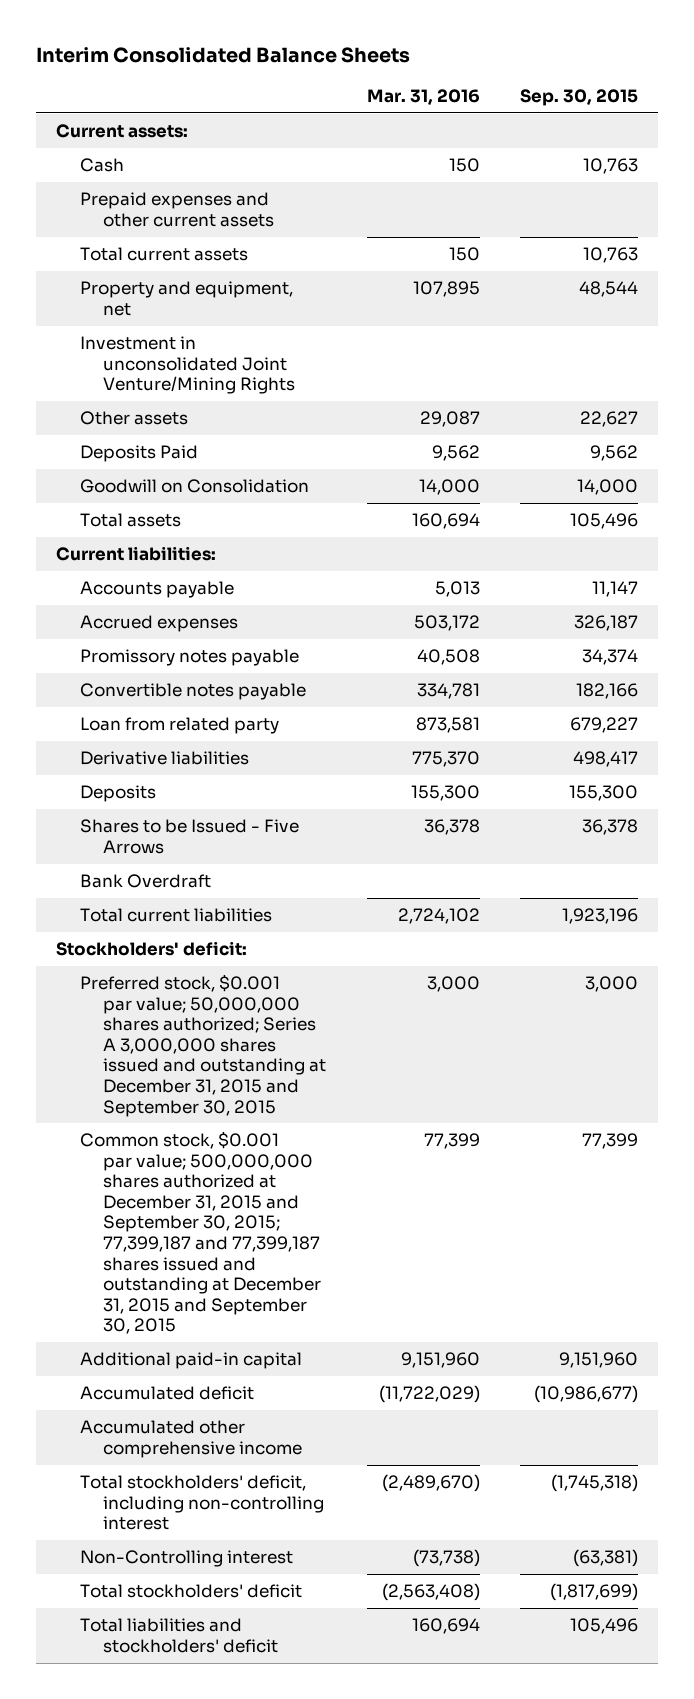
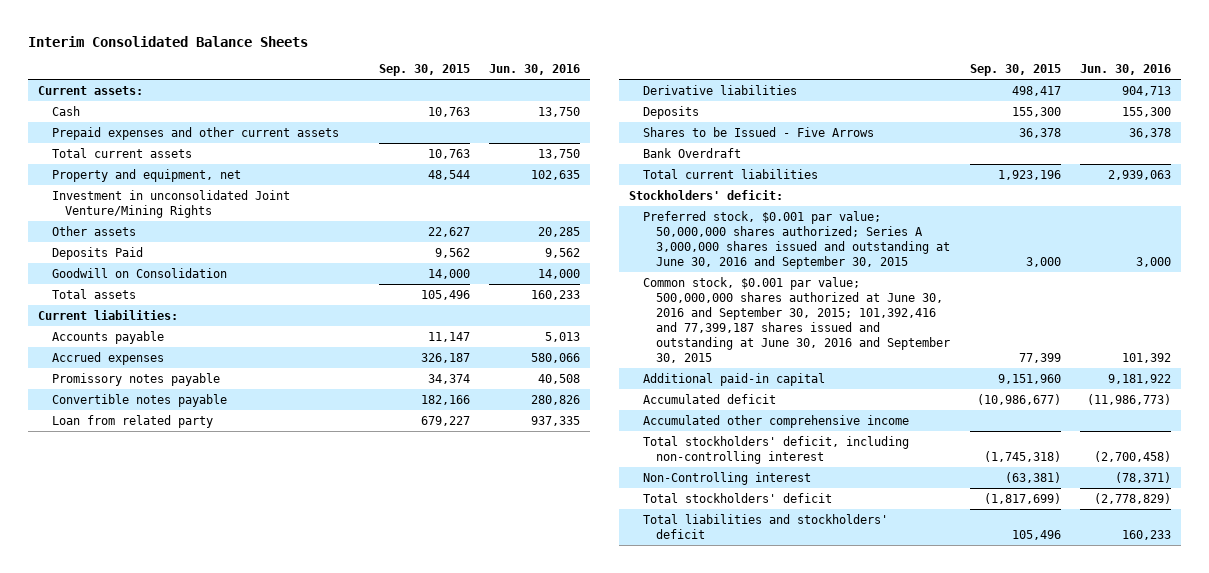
[366,89,480,106] Mar. 31, 2016 -> none
none -> [489,64,581,76] Jun. 30, 2016
[79,974,327,1117] Preferred stock, $0.001 par value; 50,000,000 shares authorized; Series A 3,000,000 shares issued and outstanding at December 31, 2015 and September 30, 2015 -> [642,210,951,269] Preferred stock, $0.001 par value; 50,000,000 shares authorized; Series A 3,000,000 shares issued and outstanding at June 30, 2016 and September 30, 2015
[79,1131,322,1335] Common stock, $0.001 par value; 500,000,000 shares authorized at December 31, 2015 and September 30, 2015; 77,399,187 and 77,399,187 shares issued and outstanding at December 31, 2015 and September 30, 2015 -> [642,276,951,363] Common stock, $0.001 par value; 500,000,000 shares authorized at June 30, 2016 and September 30, 2015; 101,392,416 and 77,399,187 shares issued and outstanding at June 30, 2016 and September 30, 2015

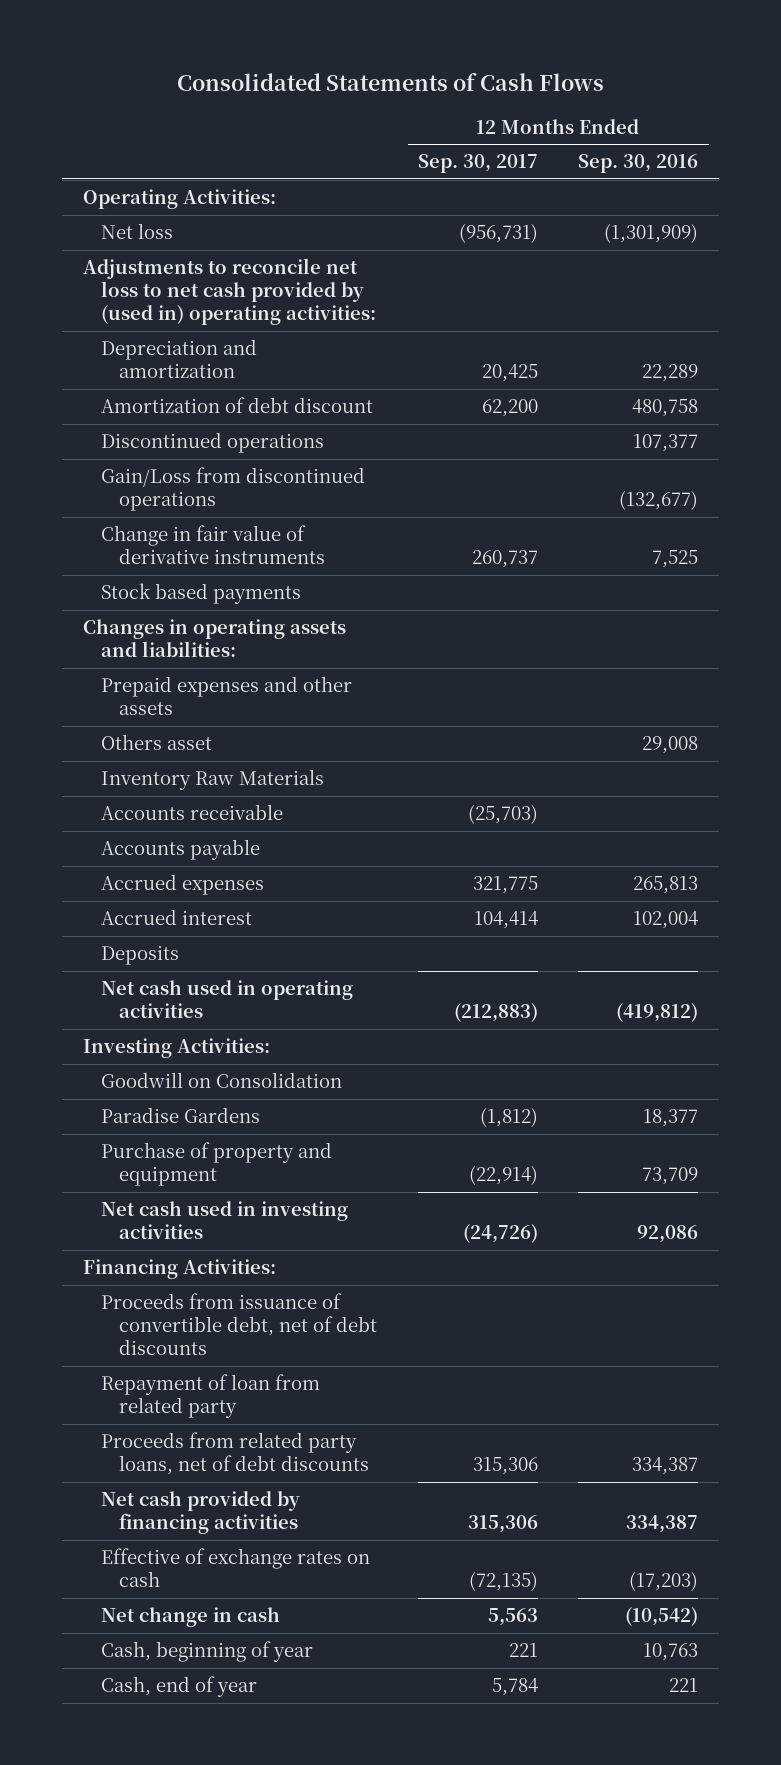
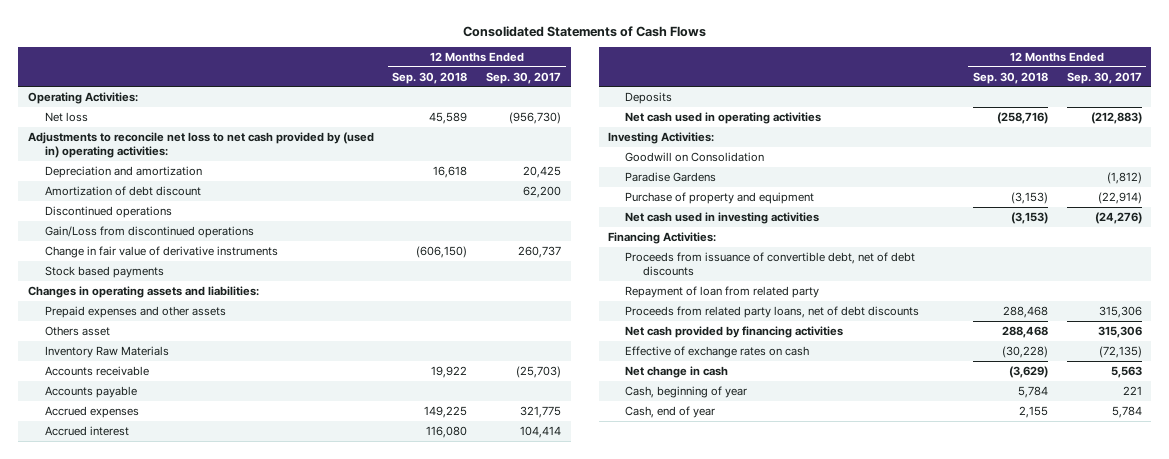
[578,154,699,174] Sep. 30, 2016 -> none
none -> [392,71,468,84] Sep. 30, 2018
[458,223,538,244] (956,731) -> [509,111,562,124] (956,730)
[462,1224,538,1244] (24,726) -> [1094,211,1142,224] (24,276)

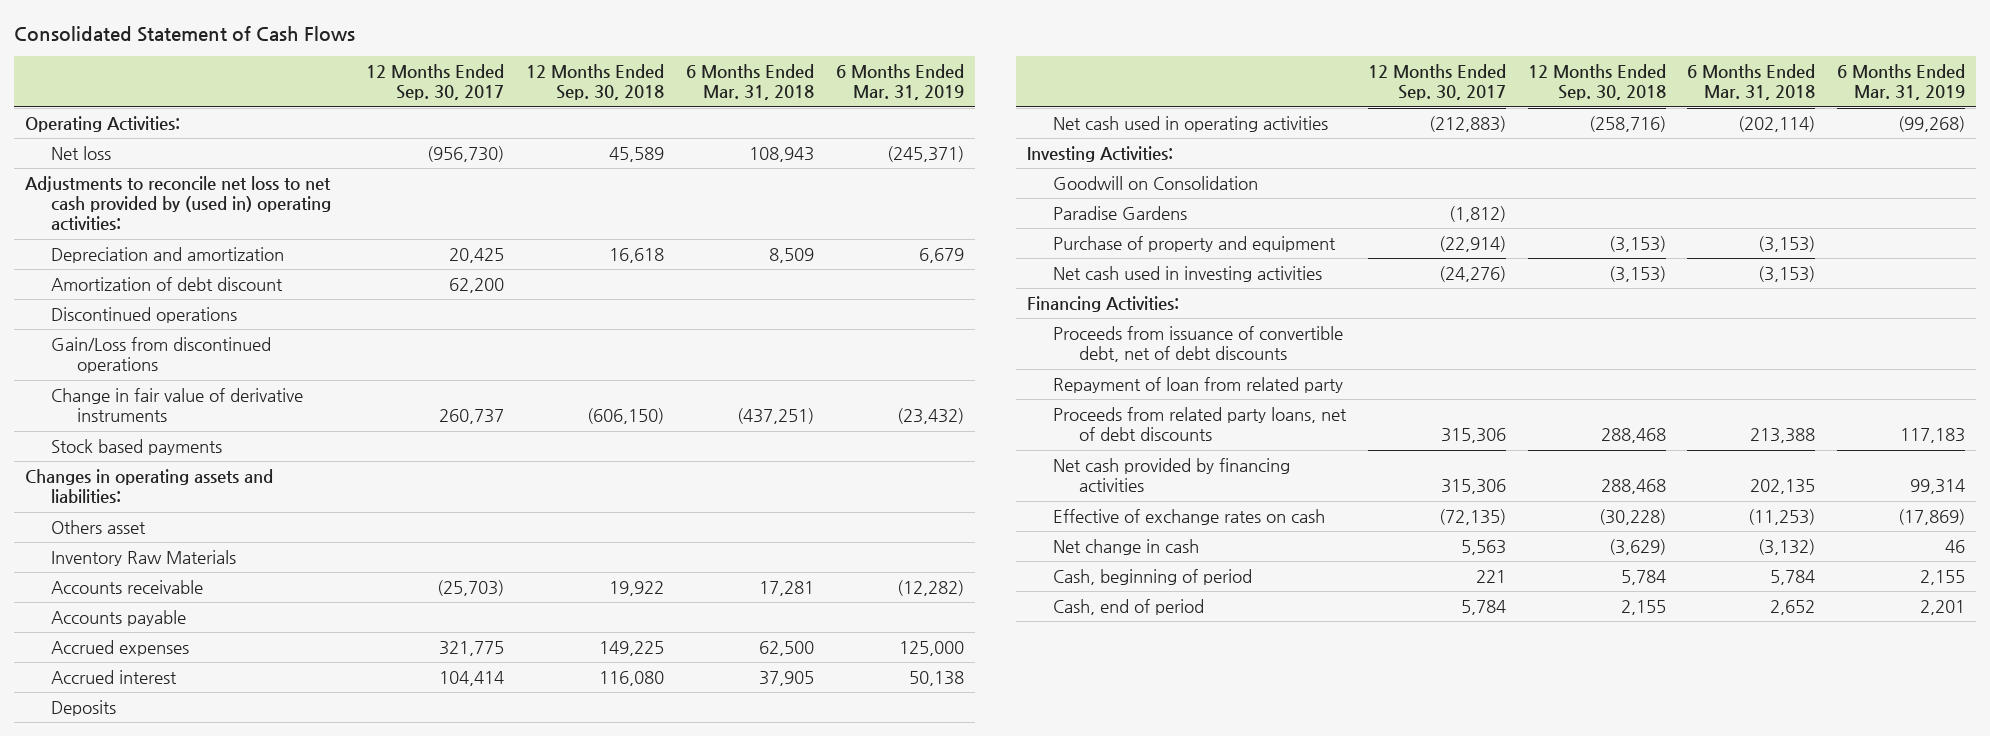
[462,25,706,37] Consolidated Statements of Cash Flows -> [13,25,355,42] Consolidated Statement of Cash Flows
none -> [685,63,814,101] 6 Months Ended Mar. 31, 2018
none -> [835,63,964,101] 6 Months Ended Mar. 31, 2019
[44,305,226,318] Prepaid expenses and other assets -> none
[625,385,748,398] Cash, beginning of year -> [1052,568,1252,585] Cash, beginning of period
[625,405,716,418] Cash, end of year -> [1052,598,1204,615] Cash, end of period

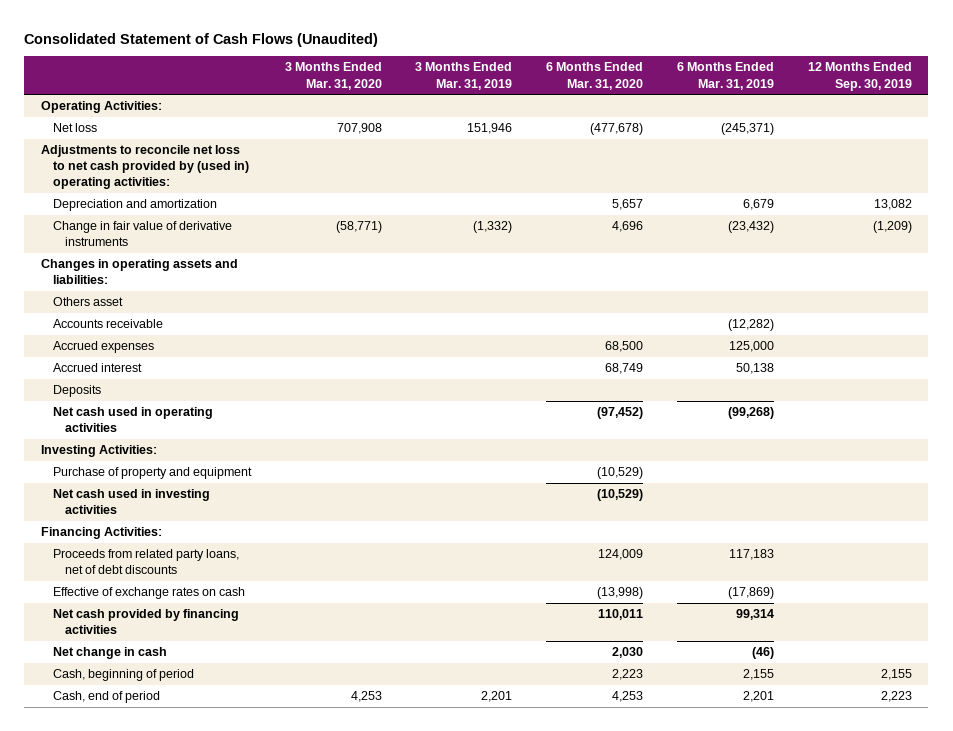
[13,25,355,42] Consolidated Statement of Cash Flows -> [24,32,379,47] Consolidated Statement of Cash Flows (Unaudited)
[365,63,504,101] 12 Months Ended Sep. 30, 2017 -> none
[525,63,664,101] 12 Months Ended Sep. 30, 2018 -> none
[685,63,814,101] 6 Months Ended Mar. 31, 2018 -> none
none -> [284,62,382,90] 3 Months Ended Mar. 31, 2020
none -> [415,62,513,90] 3 Months Ended Mar. 31, 2019
none -> [546,62,644,90] 6 Months Ended Mar. 31, 2020
none -> [807,62,912,91] 12 Months Ended Sep. 30, 2019
[51,276,284,291] Amortization of debt discount -> none
[51,306,238,323] Discontinued operations -> none
[51,336,272,374] Gain/Loss from discontinued operations -> none
[51,438,223,455] Stock based payments -> none
[51,549,237,566] Inventory Raw Materials -> none
[51,609,187,626] Accounts payable -> none
[1052,175,1258,190] Goodwill on Consolidation -> none
[1052,205,1187,220] Paradise Gardens -> none
[1052,325,1343,363] Proceeds from issuance of convertible debt, net of debt discounts -> none
[1052,376,1343,393] Repayment of loan from related party -> none
[1052,457,1290,493] Net cash provided by financing activities -> [53,609,240,635] Net cash provided by financing activities
[1945,539,1966,553] 46 -> [751,647,774,660] (46)

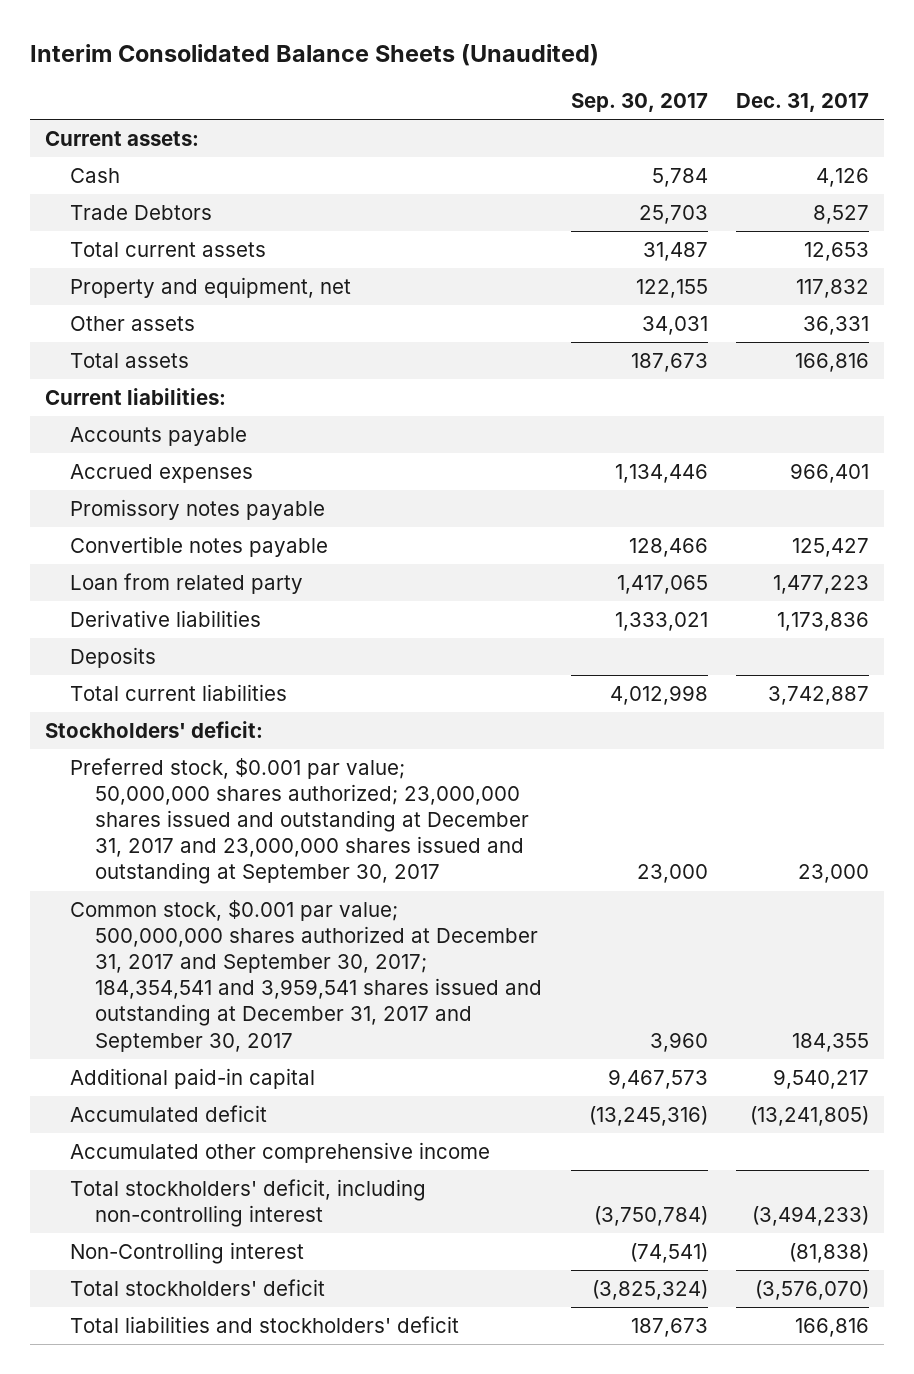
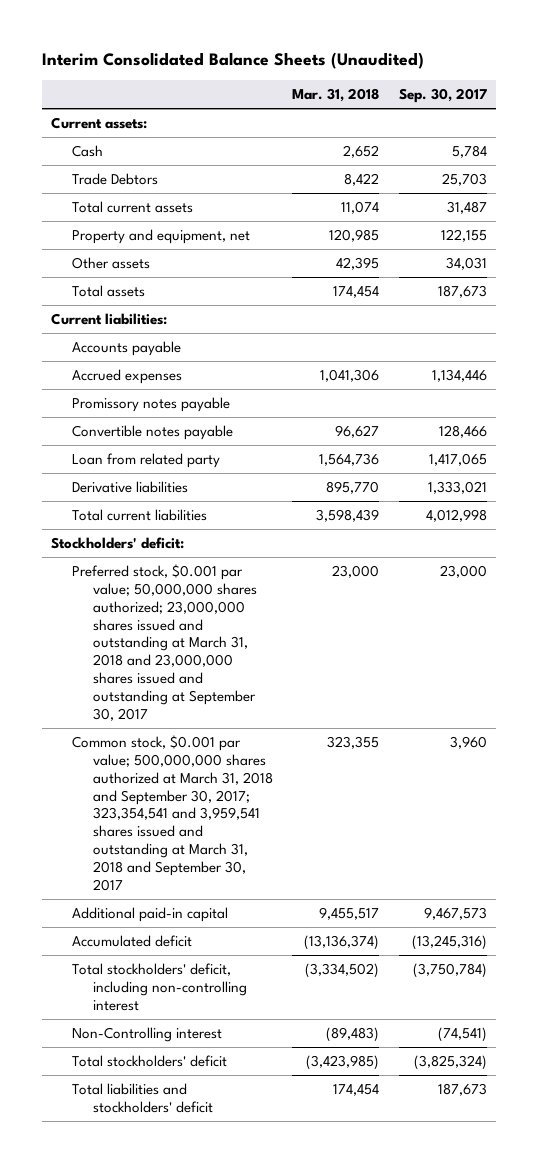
[736,93,870,113] Dec. 31, 2017 -> none
none -> [292,87,380,102] Mar. 31, 2018
[69,646,156,668] Deposits -> none
[69,757,529,885] Preferred stock, $0.001 par value; 50,000,000 shares authorized; 23,000,000 shares issued and outstanding at December 31, 2017 and 23,000,000 shares issued and outstanding at September 30, 2017 -> [72,563,258,721] Preferred stock, $0.001 par value; 50,000,000 shares authorized; 23,000,000 shares issued and outstanding at March 31, 2018 and 23,000,000 shares issued and outstanding at September 30, 2017
[69,899,542,1052] Common stock, $0.001 par value; 500,000,000 shares authorized at December 31, 2017 and September 30, 2017; 184,354,541 and 3,959,541 shares issued and outstanding at December 31, 2017 and September 30, 2017 -> [72,734,274,891] Common stock, $0.001 par value; 500,000,000 shares authorized at March 31, 2018 and September 30, 2017; 323,354,541 and 3,959,541 shares issued and outstanding at March 31, 2018 and September 30, 2017
[69,1141,490,1163] Accumulated other comprehensive income -> none

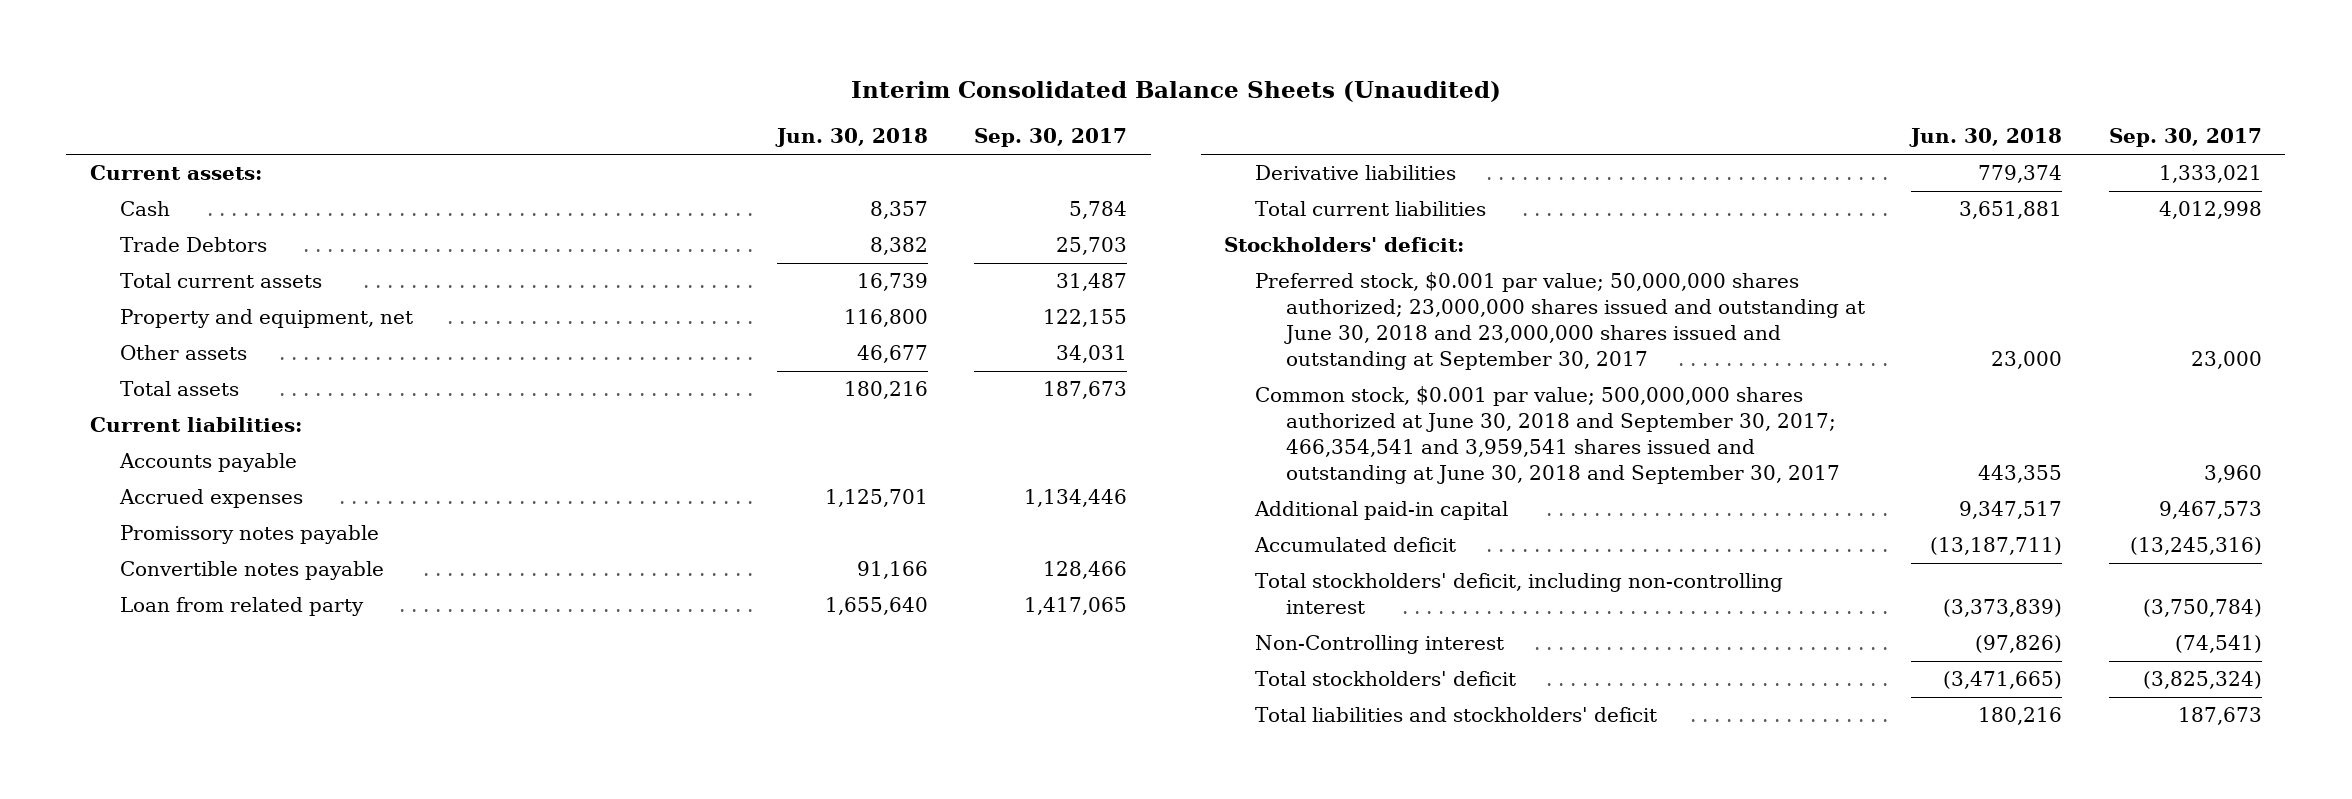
[292,87,380,102] Mar. 31, 2018 -> none
none -> [774,128,928,148] Jun. 30, 2018
[72,563,258,721] Preferred stock, $0.001 par value; 50,000,000 shares authorized; 23,000,000 shares issued and outstanding at March 31, 2018 and 23,000,000 shares issued and outstanding at September 30, 2017 -> [1255,272,1865,370] Preferred stock, $0.001 par value; 50,000,000 shares authorized; 23,000,000 shares issued and outstanding at June 30, 2018 and 23,000,000 shares issued and outstanding at September 30, 2017
[72,734,274,891] Common stock, $0.001 par value; 500,000,000 shares authorized at March 31, 2018 and September 30, 2017; 323,354,541 and 3,959,541 shares issued and outstanding at March 31, 2018 and September 30, 2017 -> [1255,386,1840,484] Common stock, $0.001 par value; 500,000,000 shares authorized at June 30, 2018 and September 30, 2017; 466,354,541 and 3,959,541 shares issued and outstanding at June 30, 2018 and September 30, 2017

